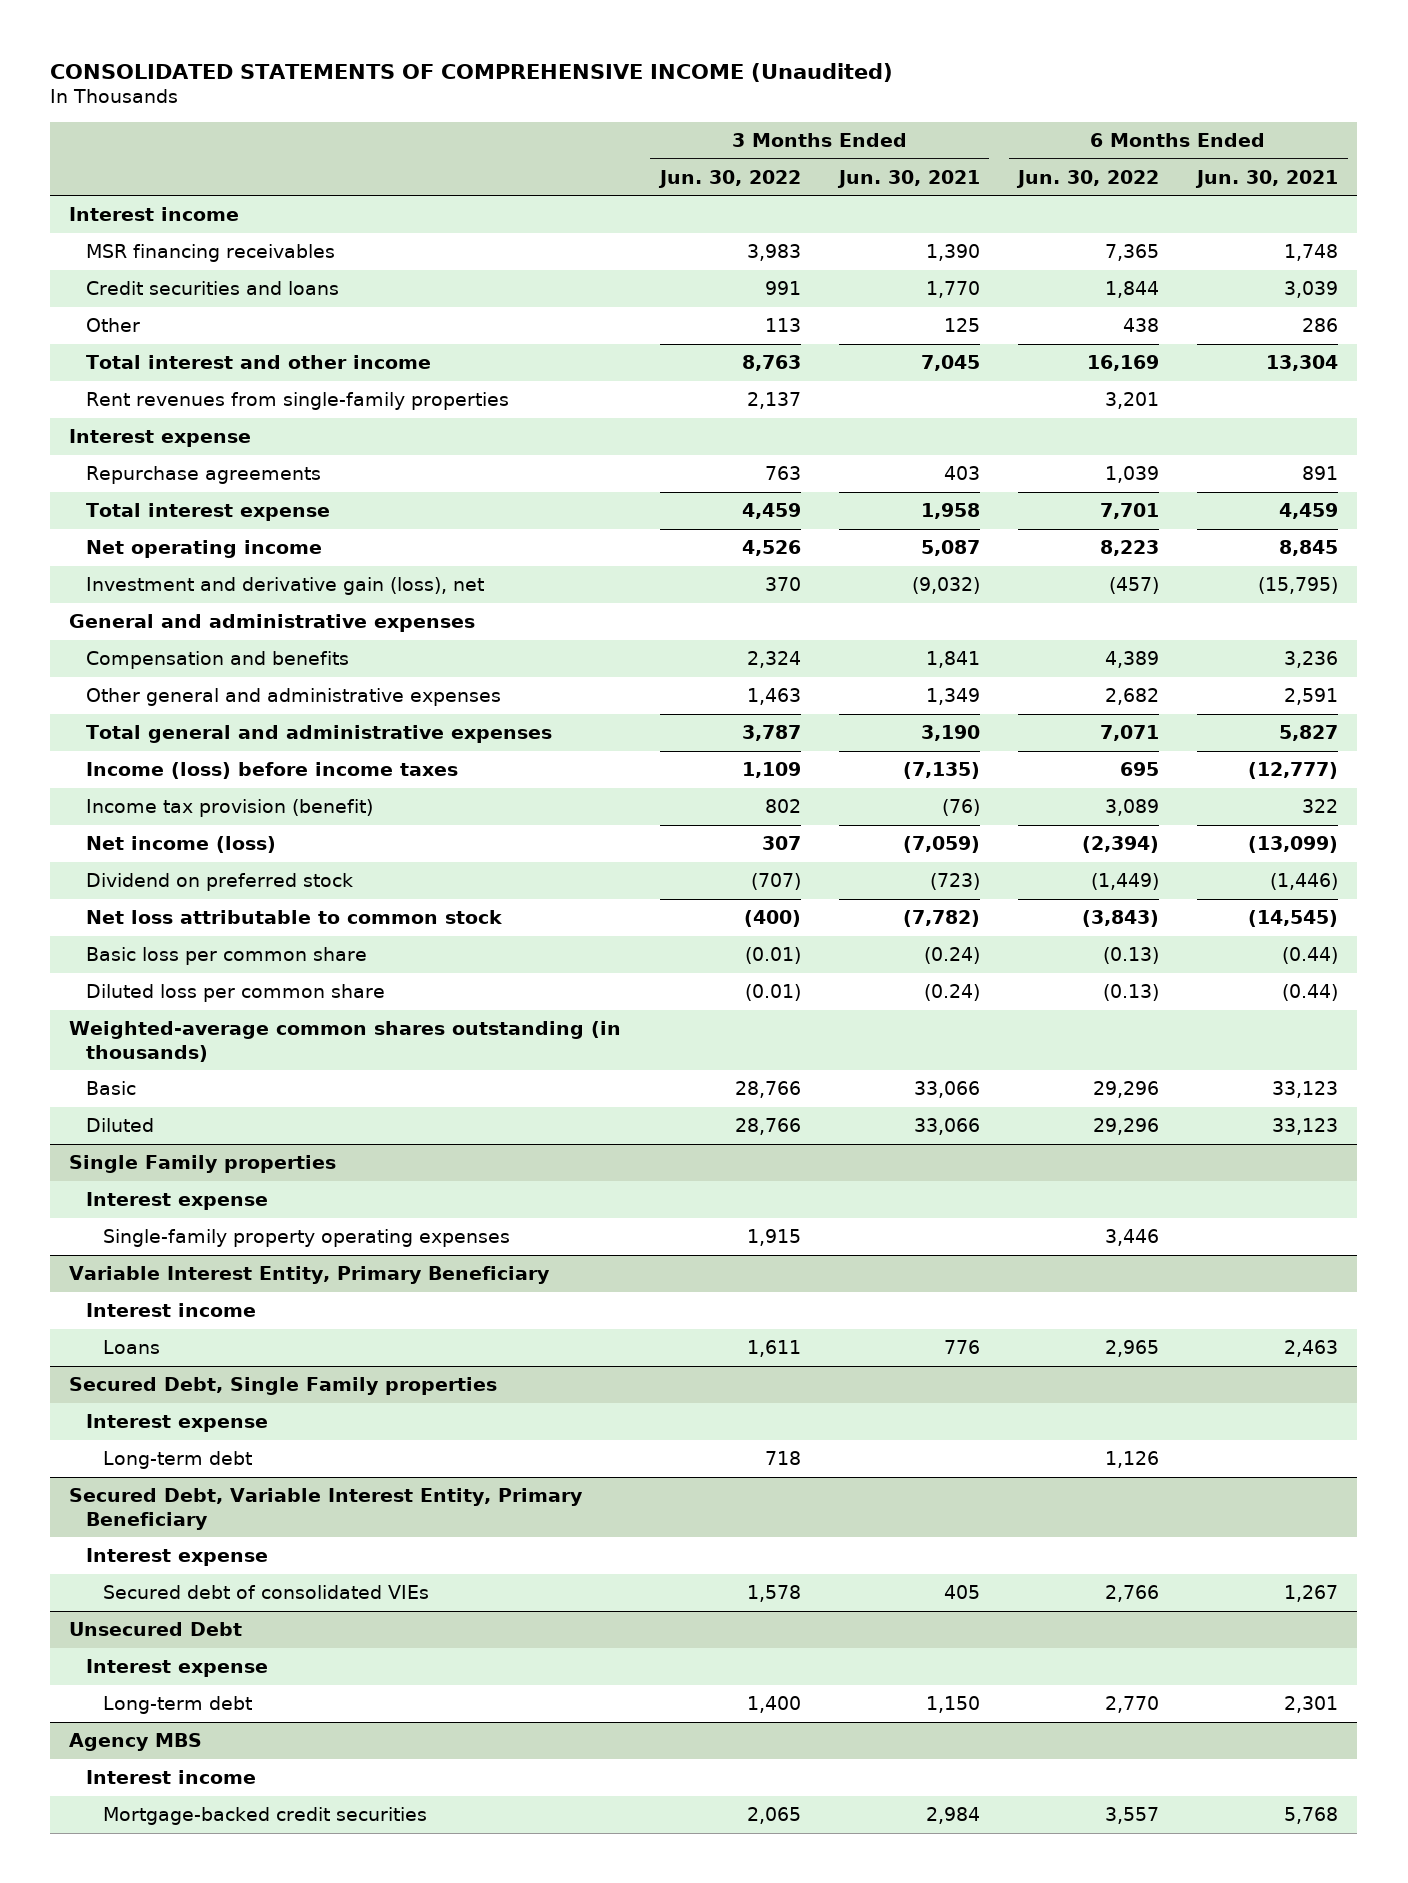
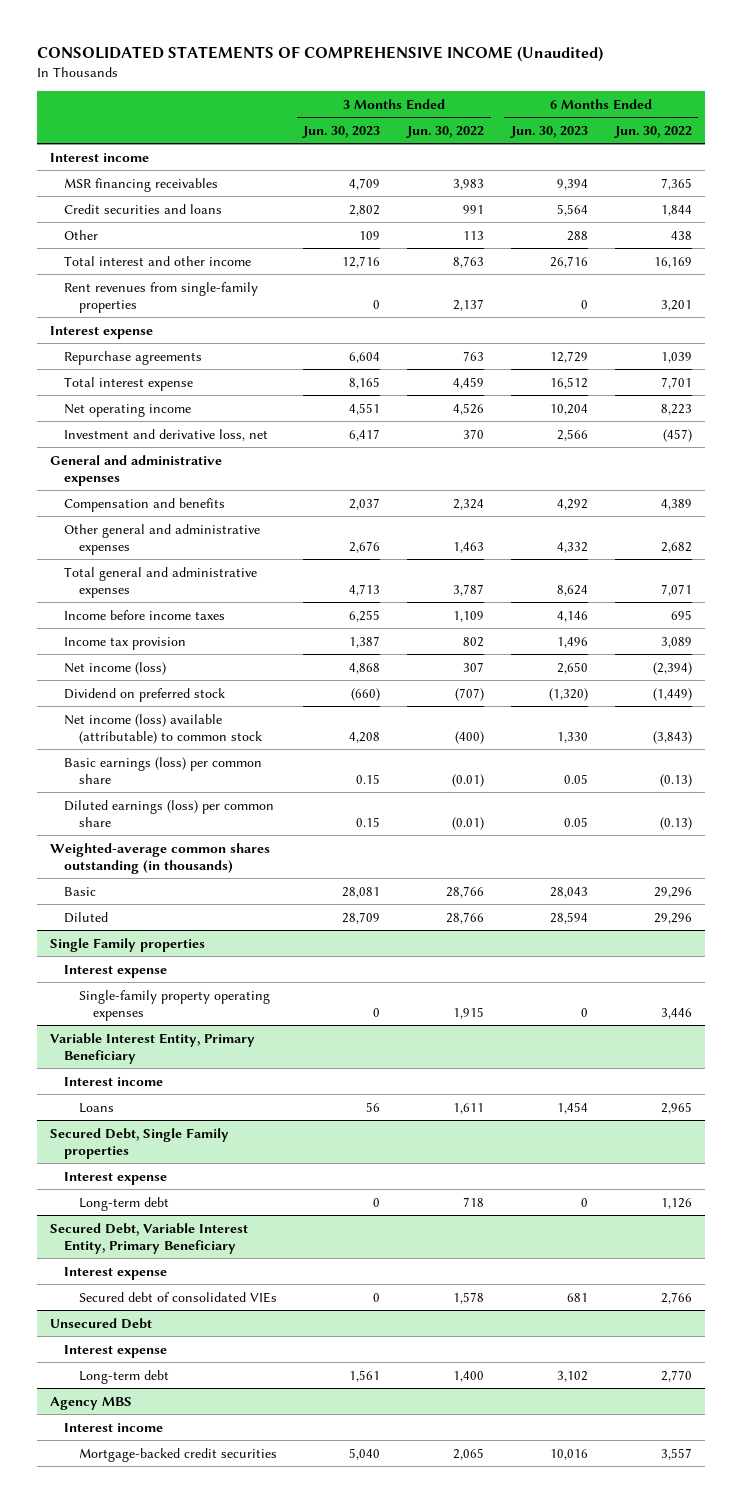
[836,169,980,188] Jun. 30, 2021 -> none
[1195,169,1339,188] Jun. 30, 2021 -> none
none -> [302,125,381,138] Jun. 30, 2023
none -> [509,125,588,138] Jun. 30, 2023
[86,577,485,596] Investment and derivative gain (loss), net -> [64,428,269,441] Investment and derivative loss, net
[86,762,459,780] Income (loss) before income taxes -> [64,609,226,620] Income before income taxes
[86,799,374,818] Income tax provision (benefit) -> [64,636,187,650] Income tax provision
[86,910,503,925] Net loss attributable to common stock -> [64,713,262,745] Net income (loss) available (attributable) to common stock
[86,947,368,966] Basic loss per common share -> [64,756,263,785] Basic earnings (loss) per common share
[86,984,386,1003] Diluted loss per common share -> [64,799,275,828] Diluted earnings (loss) per common share

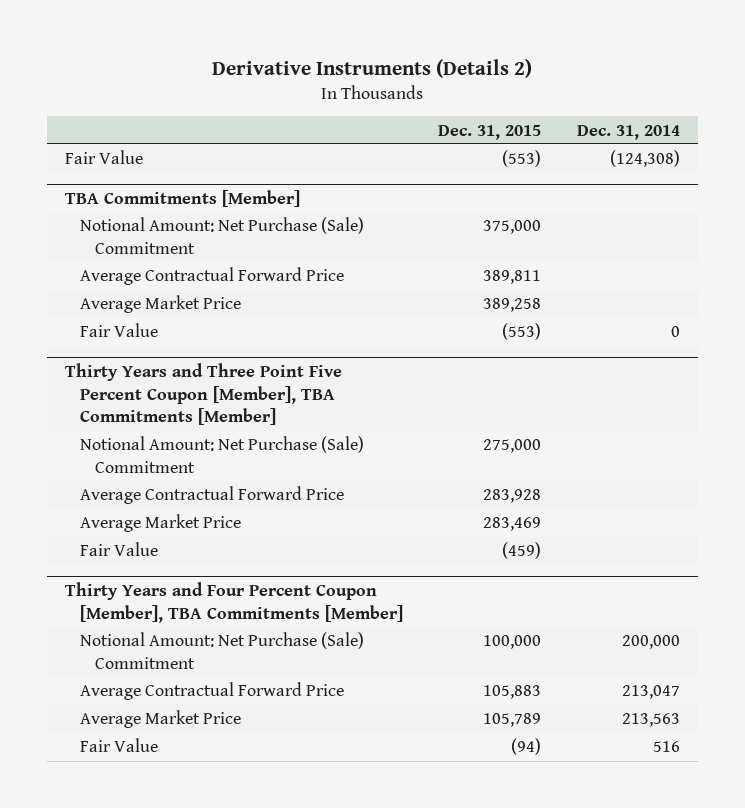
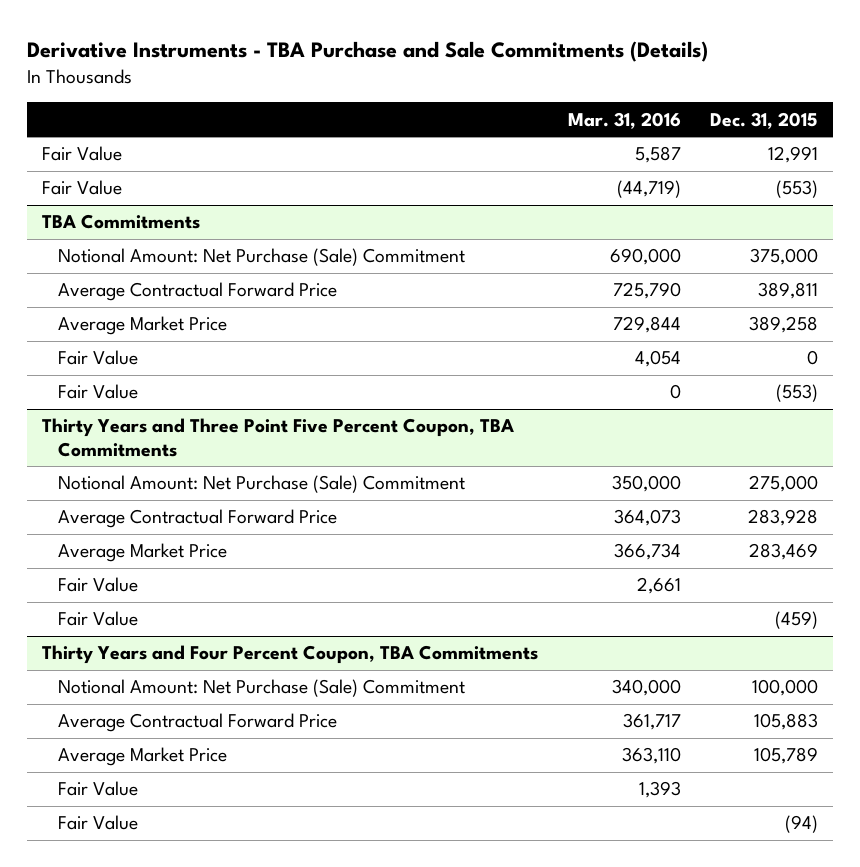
[212,58,533,78] Derivative Instruments (Details 2) -> [27,40,709,62] Derivative Instruments - TBA Purchase and Sale Commitments (Details)
[576,124,680,140] Dec. 31, 2014 -> none
none -> [567,111,681,129] Mar. 31, 2016
none -> [41,146,122,162] Fair Value
[64,189,300,207] TBA Commitments [Member] -> [41,214,200,230] TBA Commitments
none -> [57,350,138,366] Fair Value
[64,362,342,426] Thirty Years and Three Point Five Percent Coupon [Member], TBA Commitments [Member] -> [41,418,514,457] Thirty Years and Three Point Five Percent Coupon, TBA Commitments
none -> [57,577,138,593] Fair Value
[64,581,403,623] Thirty Years and Four Percent Coupon [Member], TBA Commitments [Member] -> [41,645,538,665] Thirty Years and Four Percent Coupon, TBA Commitments
none -> [57,781,138,797] Fair Value

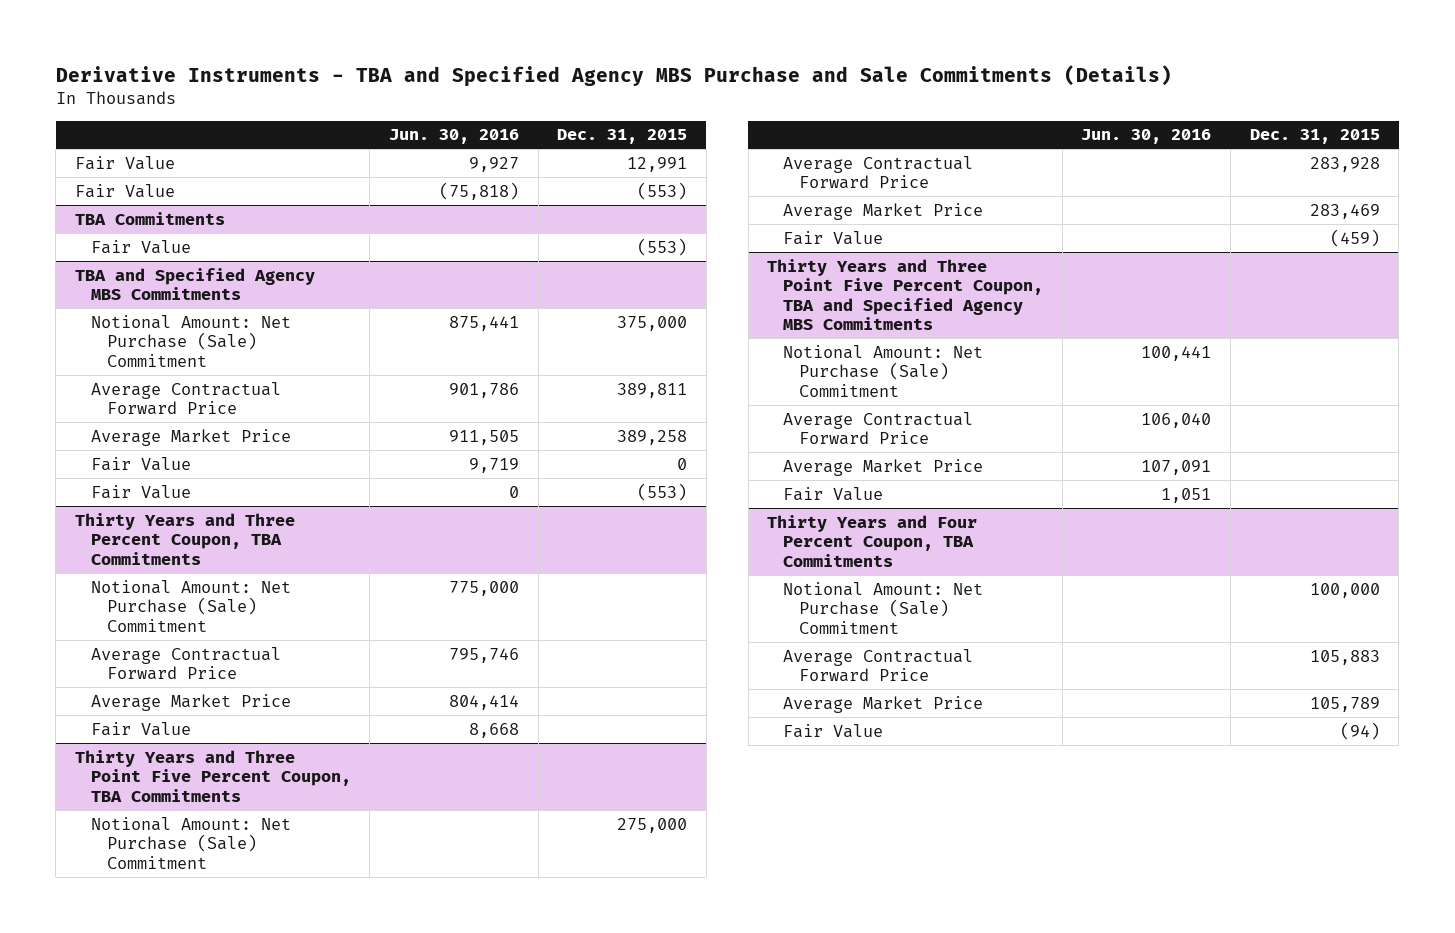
[27,40,709,62] Derivative Instruments - TBA Purchase and Sale Commitments (Details) -> [55,64,1172,87] Derivative Instruments - TBA and Specified Agency MBS Purchase and Sale Commitments (Details)
[567,111,681,129] Mar. 31, 2016 -> none
none -> [389,129,520,145] Jun. 30, 2016
none -> [90,239,191,254] Fair Value
none -> [74,267,315,301] TBA and Specified Agency MBS Commitments
none -> [74,512,295,565] Thirty Years and Three Percent Coupon, TBA Commitments
none -> [90,579,291,632] Notional Amount: Net Purchase (Sale) Commitment
none -> [90,646,281,681] Average Contractual Forward Price
none -> [90,693,291,711] Average Market Price
none -> [90,721,191,736] Fair Value
[57,577,138,593] Fair Value -> none
none -> [767,258,1044,331] Thirty Years and Three Point Five Percent Coupon, TBA and Specified Agency MBS Commitments
none -> [783,344,984,397] Notional Amount: Net Purchase (Sale) Commitment
none -> [783,411,974,446] Average Contractual Forward Price
none -> [783,458,984,476] Average Market Price
none -> [783,486,884,501] Fair Value
[57,781,138,797] Fair Value -> none

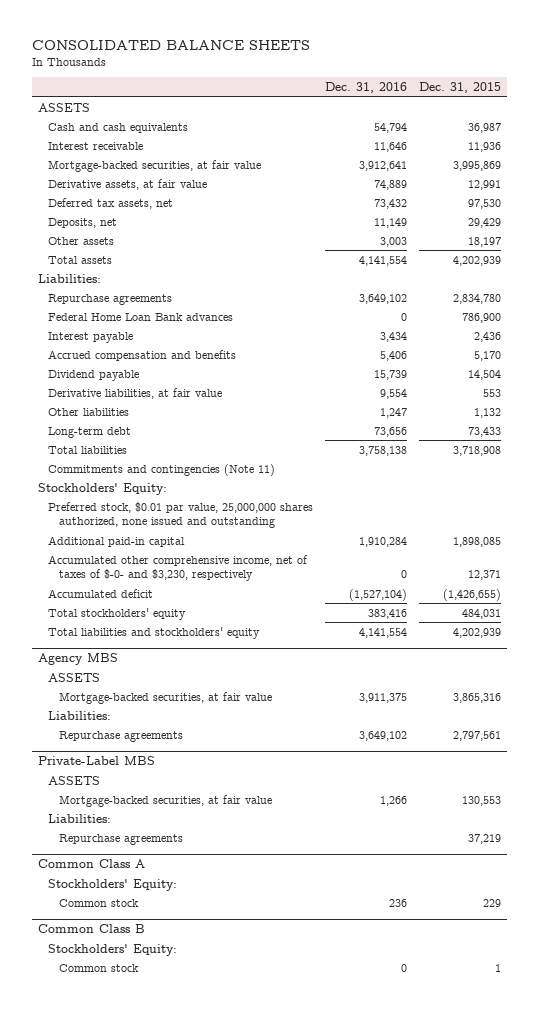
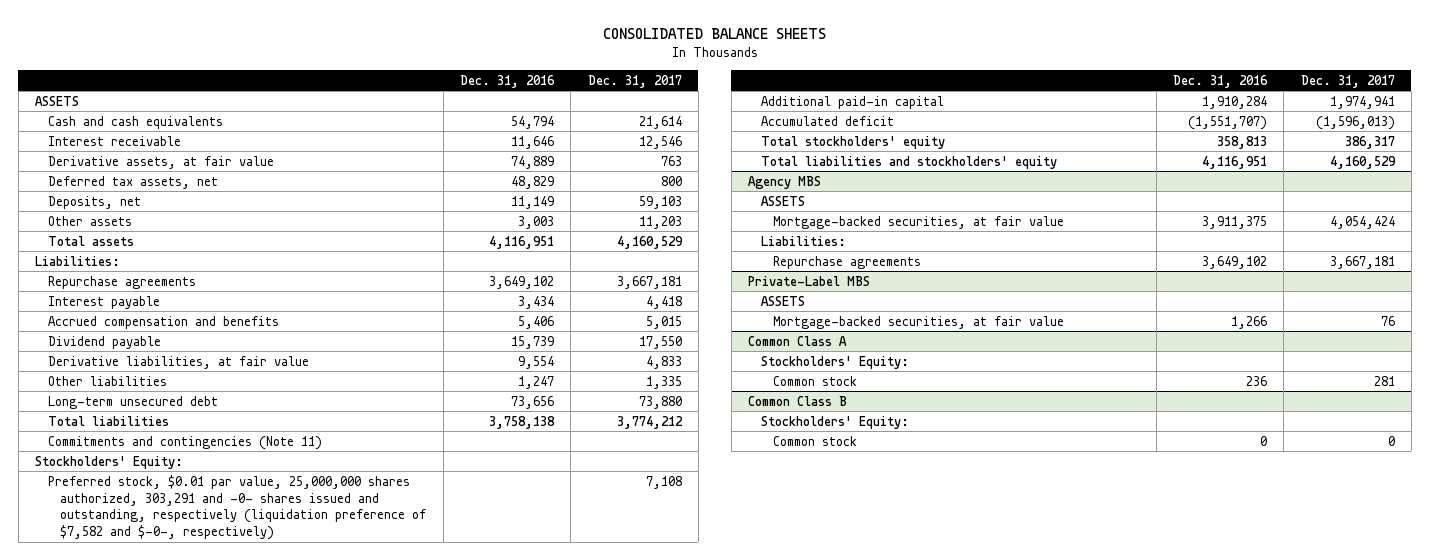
[418,82,501,94] Dec. 31, 2015 -> none
none -> [587,74,682,88] Dec. 31, 2017
[48,159,262,172] Mortgage-backed securities, at fair value -> none
[374,198,408,209] 73,432 -> [510,175,554,189] 48,829
[359,255,408,266] 4,141,554 -> [488,235,554,249] 4,116,951
[48,312,234,321] Federal Home Loan Bank advances -> none
[48,426,132,438] Long-term debt -> [47,395,218,409] Long-term unsecured debt
[48,501,314,529] Preferred stock, $0.01 par value, 25,000,000 shares authorized, none issued and outstanding -> [47,474,427,541] Preferred stock, $0.01 par value, 25,000,000 shares authorized, 303,291 and -0- shares issued and outstanding, respectively (liquidation preference of $7,582 and $-0-, respectively)
[48,554,309,582] Accumulated other comprehensive income, net of taxes of $-0- and $3,230, respectively -> none
[349,588,408,601] (1,527,104) -> [1187,115,1267,130] (1,551,707)
[368,608,408,619] 383,416 -> [1216,135,1267,149] 358,813
[359,627,408,638] 4,141,554 -> [1201,155,1267,169] 4,116,951
[48,813,112,823] Liabilities: -> none
[58,833,183,845] Repurchase agreements -> none

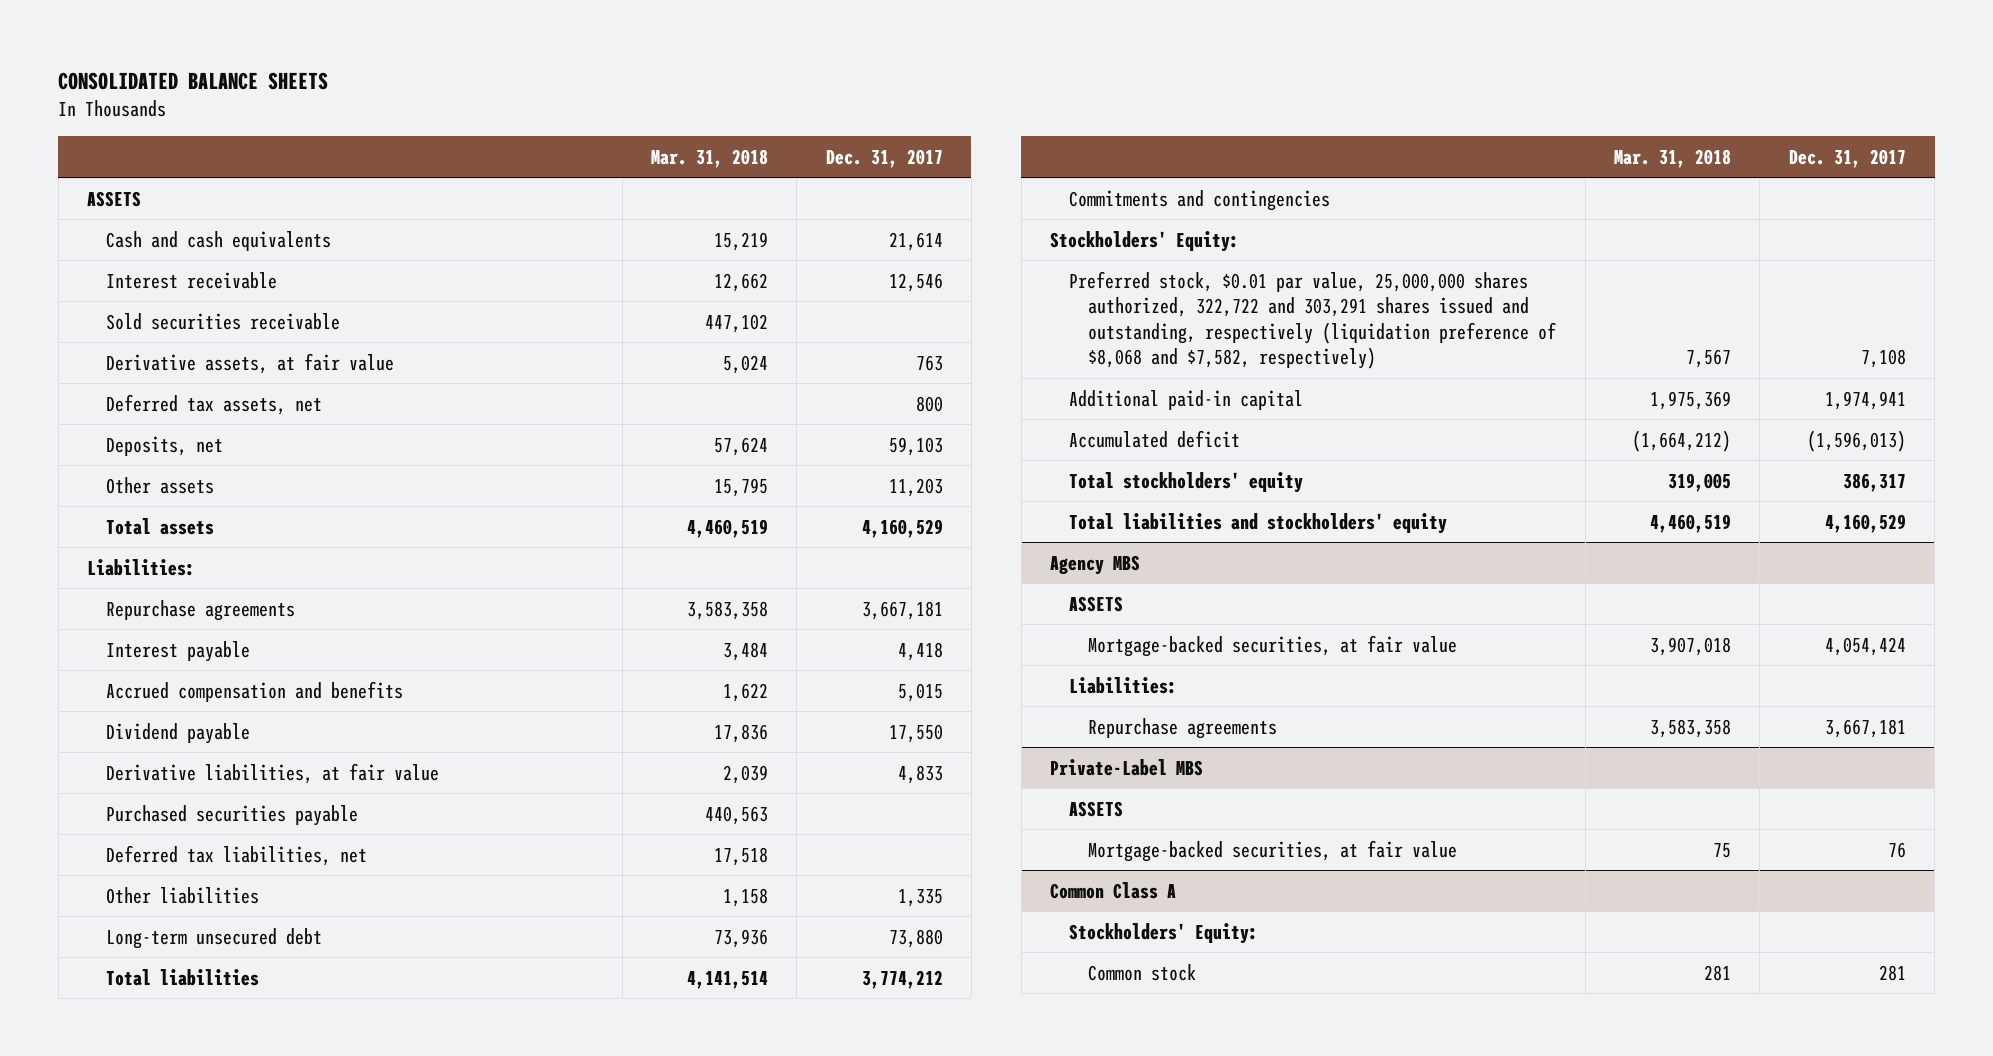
[459,74,555,88] Dec. 31, 2016 -> none
none -> [650,148,768,168] Mar. 31, 2018
none -> [106,312,341,330] Sold securities receivable
none -> [106,804,359,826] Purchased securities payable
none -> [106,844,368,866] Deferred tax liabilities, net
[47,435,322,450] Commitments and contingencies (Note 11) -> [1069,189,1331,211] Commitments and contingencies
[47,474,427,541] Preferred stock, $0.01 par value, 25,000,000 shares authorized, 303,291 and -0- shares issued and outstanding, respectively (liquidation preference of $7,582 and $-0-, respectively) -> [1069,270,1557,370] Preferred stock, $0.01 par value, 25,000,000 shares authorized, 322,722 and 303,291 shares issued and outstanding, respectively (liquidation preference of $8,068 and $7,582, respectively)
[748,395,848,406] Common Class B -> none
[760,415,909,429] Stockholders' Equity: -> none
[773,435,858,446] Common stock -> none

